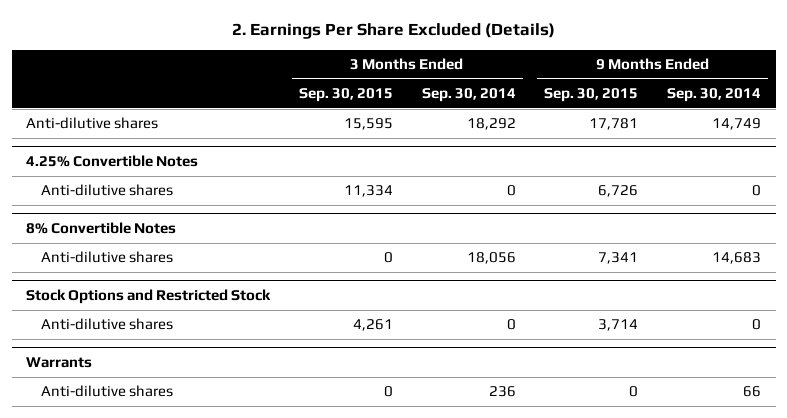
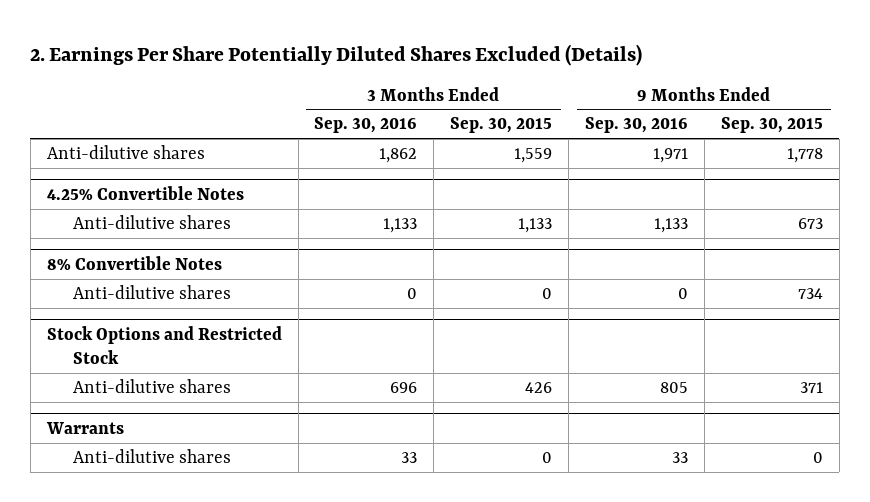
[231,22,555,39] 2. Earnings Per Share Excluded (Details) -> [30,43,643,66] 2. Earnings Per Share Potentially Diluted Shares Excluded (Details)
[421,88,516,103] Sep. 30, 2014 -> none
[667,88,762,103] Sep. 30, 2014 -> none
none -> [314,117,418,134] Sep. 30, 2016
none -> [585,117,689,134] Sep. 30, 2016
[343,118,393,131] 15,595 -> [514,147,553,163] 1,559
[589,118,639,131] 17,781 -> [787,147,824,163] 1,778
[343,185,393,198] 11,334 -> [518,217,553,233] 1,133
[598,185,639,198] 6,726 -> [798,217,824,229] 673
[598,252,639,265] 7,341 -> [798,287,824,299] 734
[352,319,393,332] 4,261 -> [525,381,553,393] 426
[598,319,639,332] 3,714 -> [800,381,824,393] 371

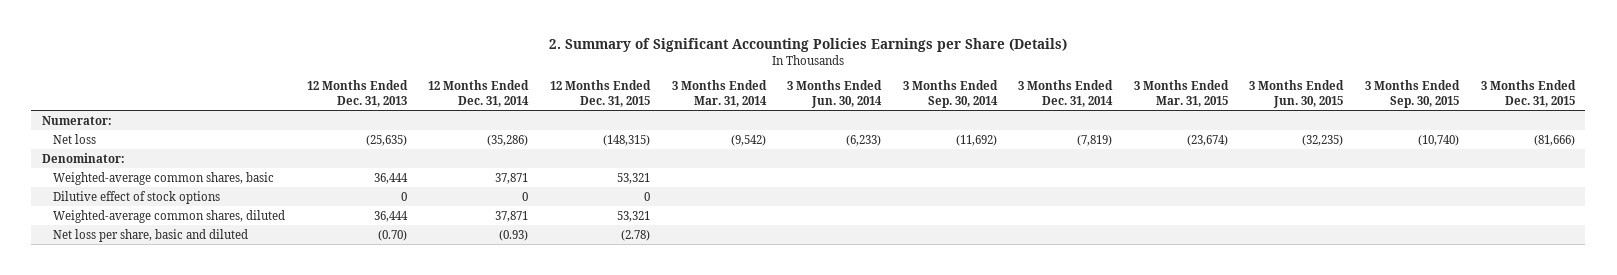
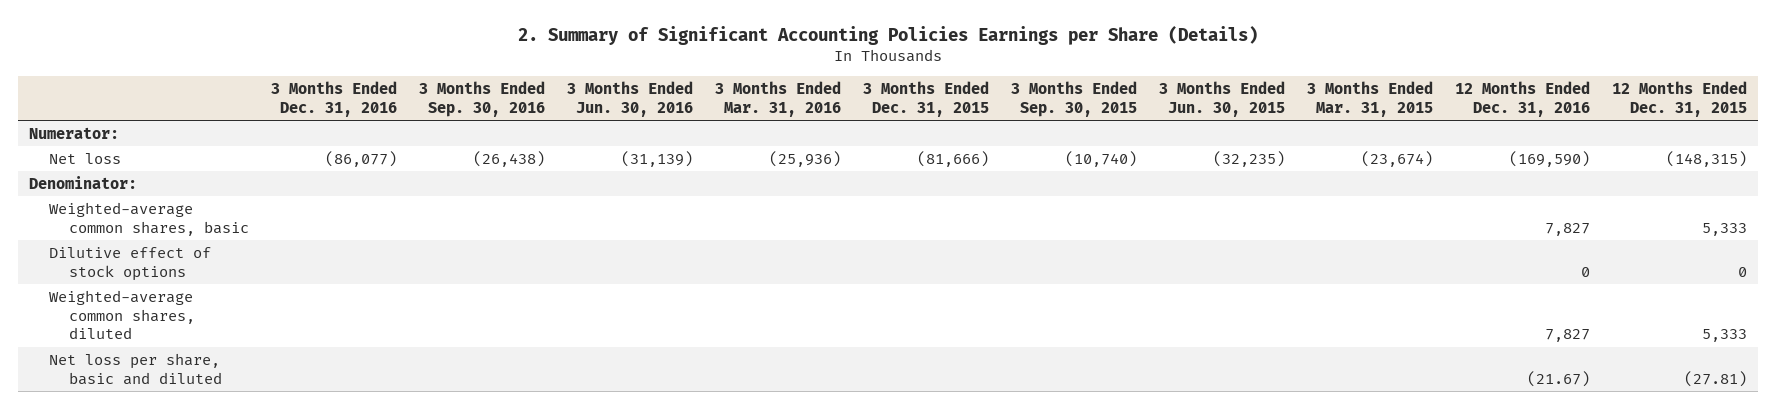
[306,80,408,107] 12 Months Ended Dec. 31, 2013 -> none
[428,80,530,107] 12 Months Ended Dec. 31, 2014 -> none
[671,80,767,107] 3 Months Ended Mar. 31, 2014 -> none
[787,80,883,108] 3 Months Ended Jun. 30, 2014 -> none
[902,80,998,108] 3 Months Ended Sep. 30, 2014 -> none
[1018,80,1114,107] 3 Months Ended Dec. 31, 2014 -> none
none -> [270,81,397,117] 3 Months Ended Dec. 31, 2016
none -> [418,81,545,117] 3 Months Ended Sep. 30, 2016
none -> [567,81,694,117] 3 Months Ended Jun. 30, 2016
none -> [715,81,842,117] 3 Months Ended Mar. 31, 2016
none -> [1455,81,1591,117] 12 Months Ended Dec. 31, 2016
[617,172,651,184] 53,321 -> [1702,222,1748,236] 5,333
[617,210,651,222] 53,321 -> [1702,329,1748,343] 5,333
[621,229,651,241] (2.78) -> [1684,370,1748,387] (27.81)

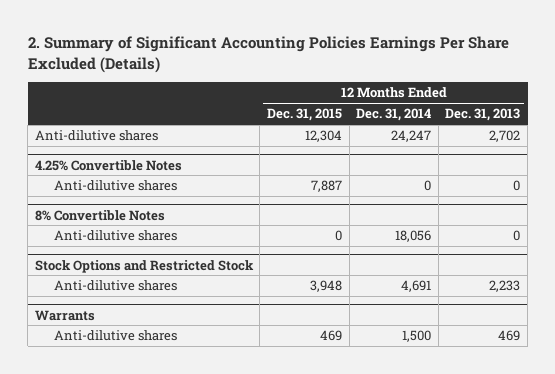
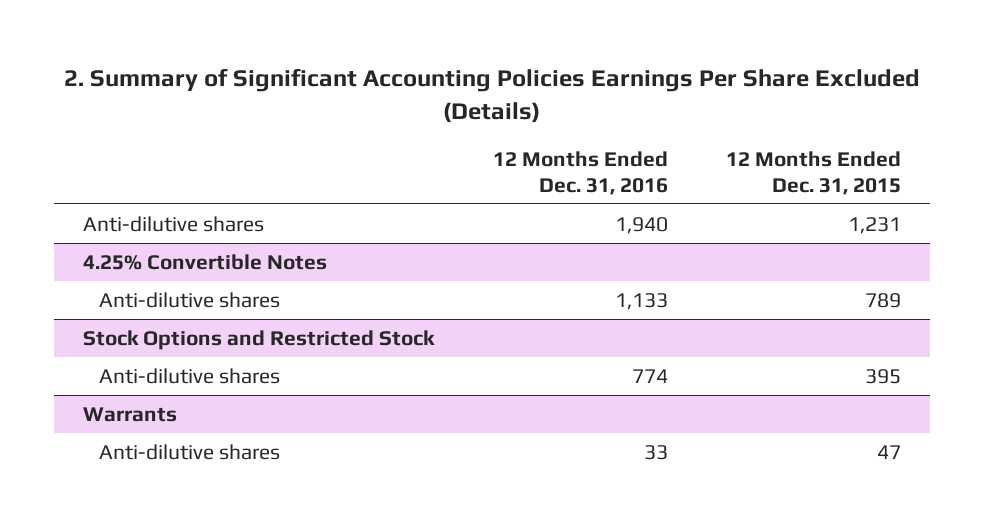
[356,108,432,122] Dec. 31, 2014 -> none
[445,108,521,122] Dec. 31, 2013 -> none
none -> [492,150,668,195] 12 Months Ended Dec. 31, 2016
[304,130,342,143] 12,304 -> [848,216,902,234] 1,231
[34,209,165,221] 8% Convertible Notes -> none
[53,230,177,242] Anti-dilutive shares -> none
[310,180,342,193] 7,887 -> [865,292,902,308] 789
[309,280,342,293] 3,948 -> [865,368,902,384] 395
[319,330,342,342] 469 -> [877,444,902,459] 47

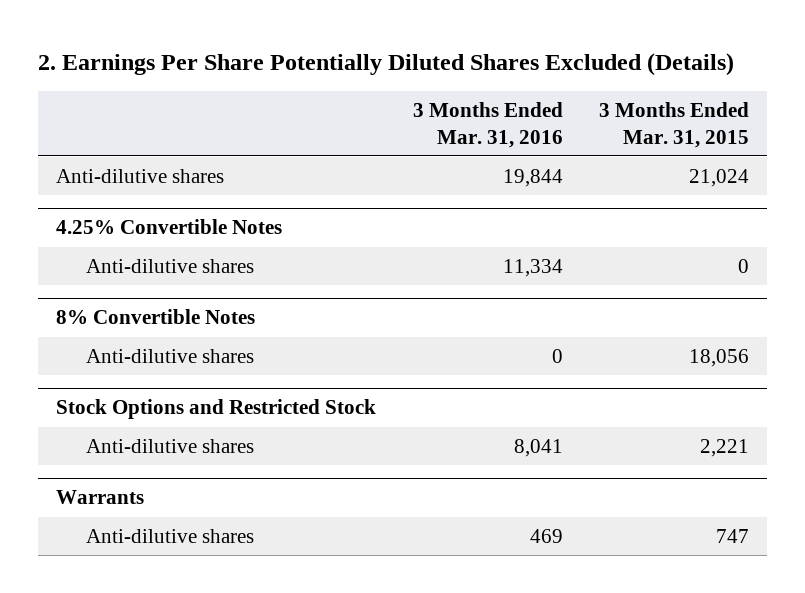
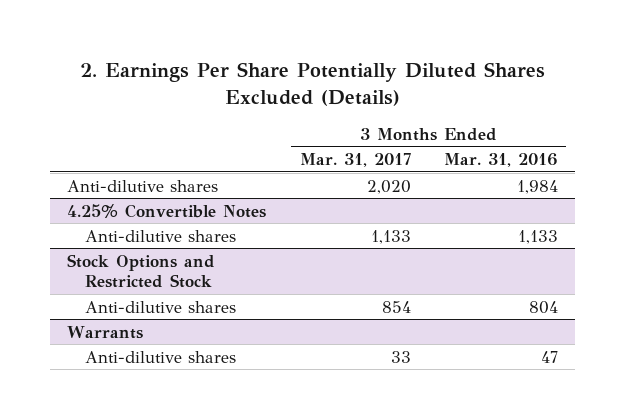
[599,101,750,148] 3 Months Ended Mar. 31, 2015 -> none
none -> [299,152,411,167] Mar. 31, 2017
[502,168,563,187] 19,844 -> [516,179,558,194] 1,984
[56,309,256,325] 8% Convertible Notes -> none
[85,348,254,363] Anti-dilutive shares -> none
[502,258,563,277] 11,334 -> [517,229,558,244] 1,133
[513,438,563,457] 8,041 -> [528,300,558,314] 804
[529,528,563,543] 469 -> [540,350,558,363] 47

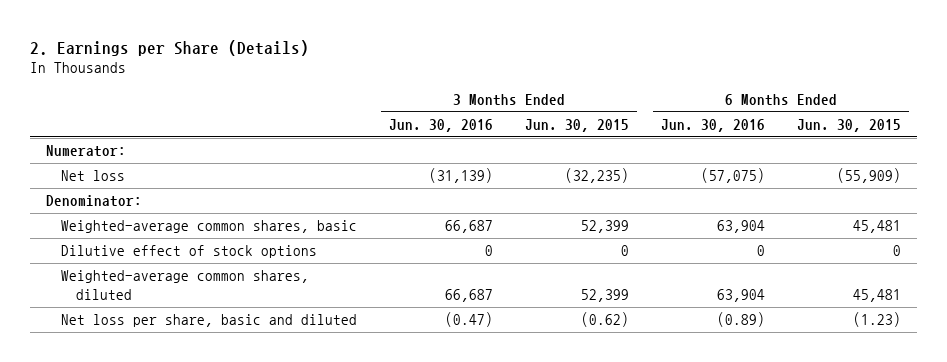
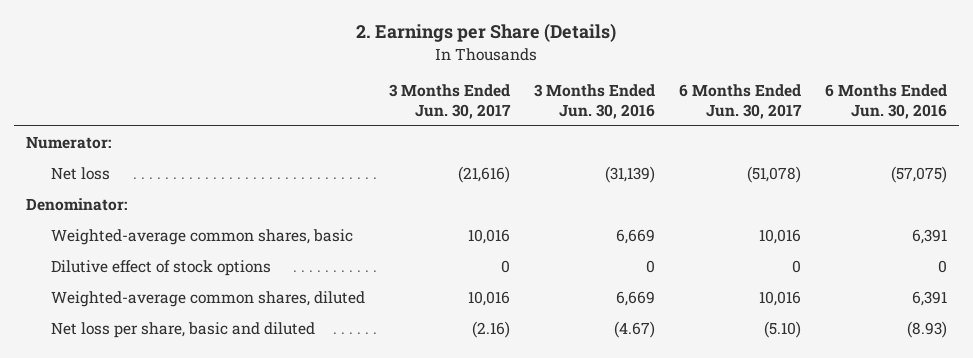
[525,118,630,132] Jun. 30, 2015 -> none
[796,118,901,132] Jun. 30, 2015 -> none
none -> [388,84,511,120] 3 Months Ended Jun. 30, 2017
none -> [678,84,802,120] 6 Months Ended Jun. 30, 2017
[445,220,494,234] 66,687 -> [615,229,655,245] 6,669
[717,220,766,234] 63,904 -> [911,229,947,245] 6,391
[445,288,494,302] 66,687 -> [615,291,655,307] 6,669
[717,288,766,302] 63,904 -> [911,291,947,307] 6,391
[445,312,494,328] (0.47) -> [613,321,655,339] (4.67)
[717,312,766,328] (0.89) -> [906,321,947,339] (8.93)

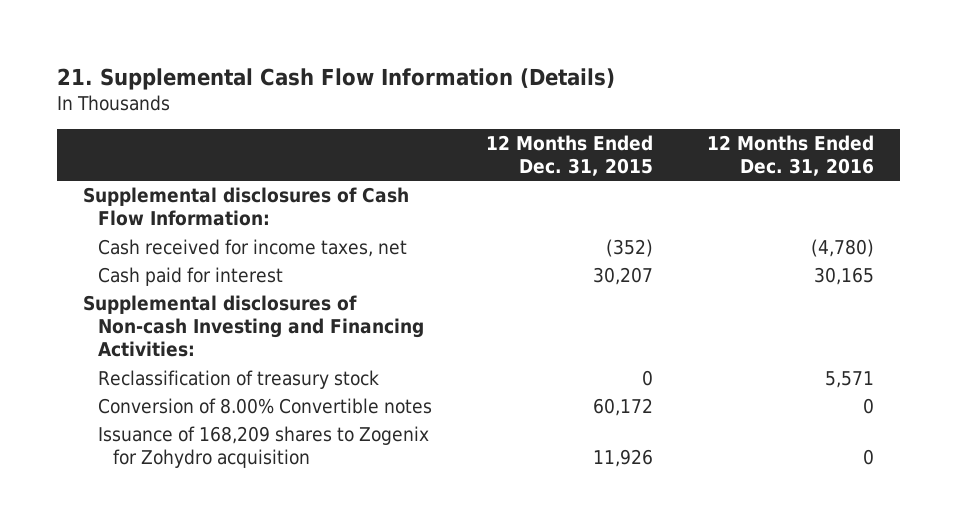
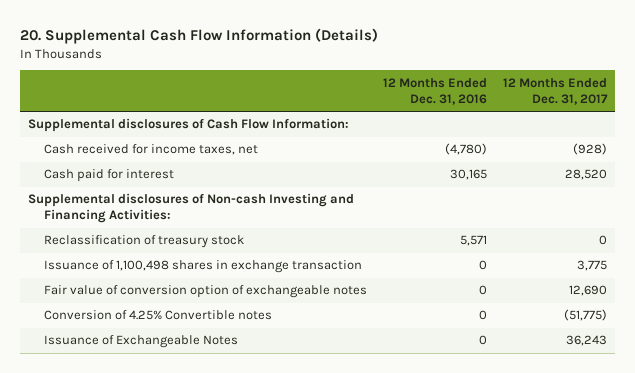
[56,68,615,91] 21. Supplemental Cash Flow Information (Details) -> [20,28,379,45] 20. Supplemental Cash Flow Information (Details)
[485,134,653,177] 12 Months Ended Dec. 31, 2015 -> none
none -> [503,77,609,105] 12 Months Ended Dec. 31, 2017
[98,425,430,469] Issuance of 168,209 shares to Zogenix for Zohydro acquisition -> none
none -> [44,260,363,274] Issuance of 1,100,498 shares in exchange transaction
none -> [44,285,368,299] Fair value of conversion option of exchangeable notes
[98,397,433,414] Conversion of 8.00% Convertible notes -> [44,310,273,321] Conversion of 4.25% Convertible notes
none -> [44,335,239,349] Issuance of Exchangeable Notes

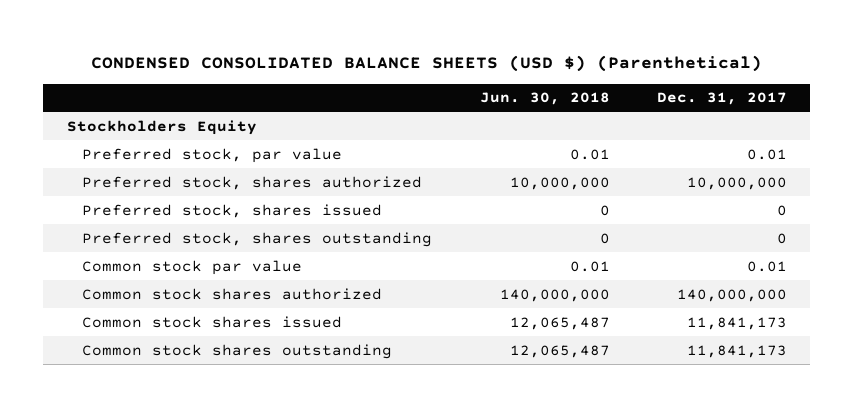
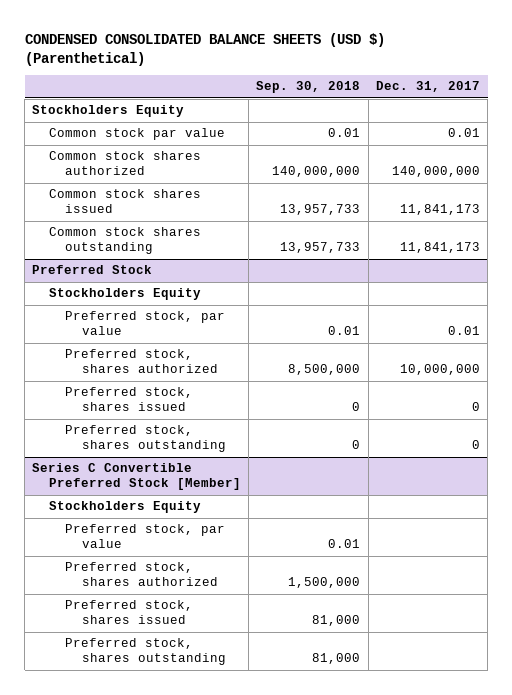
[479,92,610,106] Jun. 30, 2018 -> none
none -> [256,81,361,94] Sep. 30, 2018
[82,147,343,163] Preferred stock, par value -> none
[82,175,423,190] Preferred stock, shares authorized -> none
[82,203,383,218] Preferred stock, shares issued -> none
[82,231,433,247] Preferred stock, shares outstanding -> none
none -> [32,265,153,275] Preferred Stock
none -> [48,288,201,301] Stockholders Equity
none -> [65,311,226,336] Preferred stock, par value
none -> [65,349,218,374] Preferred stock, shares authorized
none -> [65,387,194,412] Preferred stock, shares issued
none -> [65,425,226,453] Preferred stock, shares outstanding
none -> [32,463,241,491] Series C Convertible Preferred Stock [Member]
none -> [48,501,201,514] Stockholders Equity
none -> [65,524,226,549] Preferred stock, par value
none -> [65,562,218,587] Preferred stock, shares authorized
none -> [65,600,194,625] Preferred stock, shares issued
none -> [65,638,226,666] Preferred stock, shares outstanding

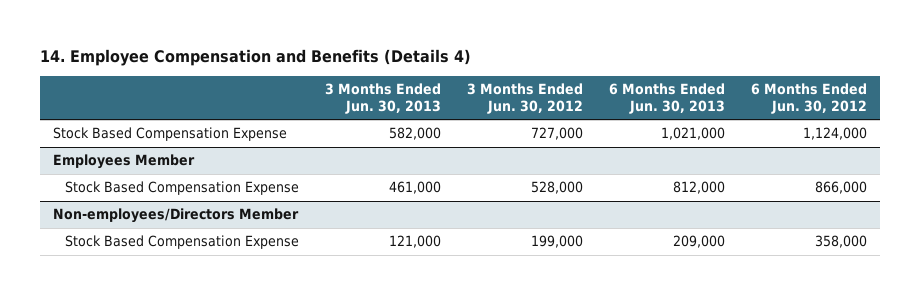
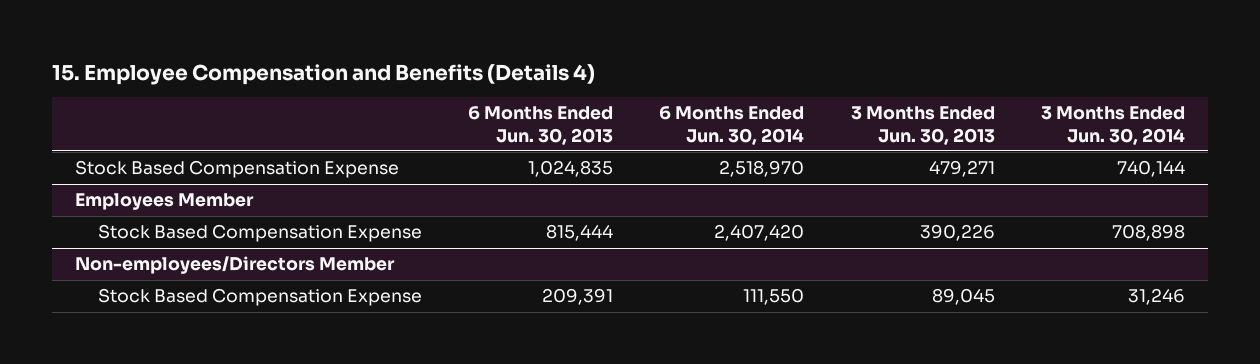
[40,48,472,66] 14. Employee Compensation and Benefits (Details 4) -> [52,63,596,85] 15. Employee Compensation and Benefits (Details 4)
[466,83,583,114] 3 Months Ended Jun. 30, 2012 -> none
[751,83,868,114] 6 Months Ended Jun. 30, 2012 -> none
none -> [659,106,805,145] 6 Months Ended Jun. 30, 2014
none -> [1040,106,1185,145] 3 Months Ended Jun. 30, 2014
[388,127,441,141] 582,000 -> [928,160,995,178] 479,271
[661,127,726,141] 1,021,000 -> [528,160,614,178] 1,024,835
[388,181,441,195] 461,000 -> [919,224,995,242] 390,226
[673,181,726,195] 812,000 -> [546,224,614,242] 815,444
[388,235,441,249] 121,000 -> [931,288,995,306] 89,045
[673,235,726,249] 209,000 -> [542,288,614,306] 209,391

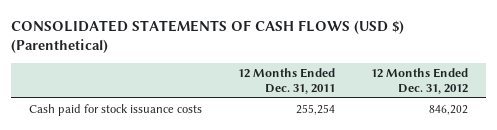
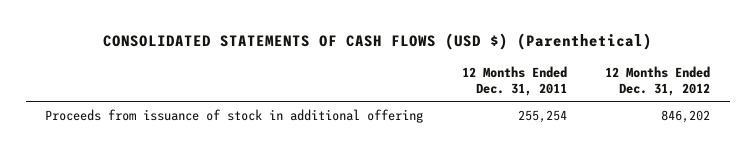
[29,103,203,116] Cash paid for stock issuance costs -> [45,109,424,124] Proceeds from issuance of stock in additional offering

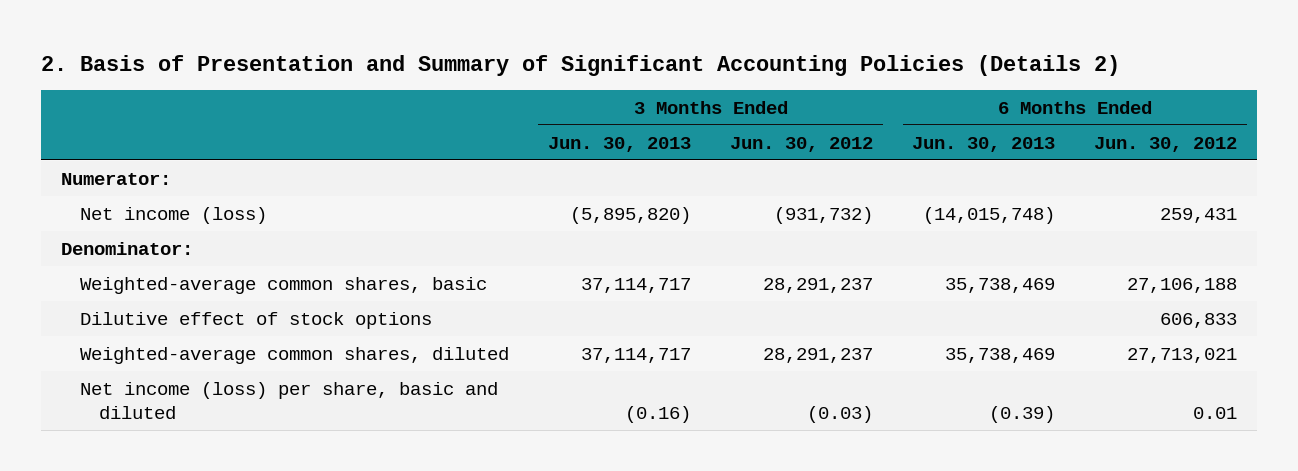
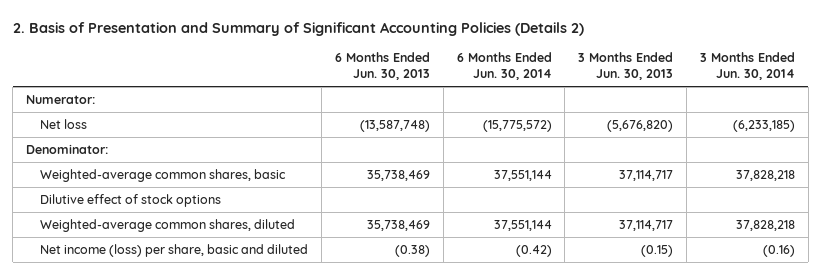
[730,136,874,152] Jun. 30, 2012 -> none
[1094,136,1238,152] Jun. 30, 2012 -> none
none -> [456,52,552,81] 6 Months Ended Jun. 30, 2014
none -> [699,52,795,81] 3 Months Ended Jun. 30, 2014
[80,206,268,224] Net income (loss) -> [40,118,88,129] Net loss
[570,206,692,224] (5,895,820) -> [607,119,674,132] (5,676,820)
[923,206,1056,224] (14,015,748) -> [360,119,431,132] (13,587,748)
[625,405,692,423] (0.16) -> [641,244,674,257] (0.15)
[989,405,1056,423] (0.39) -> [395,244,431,257] (0.38)

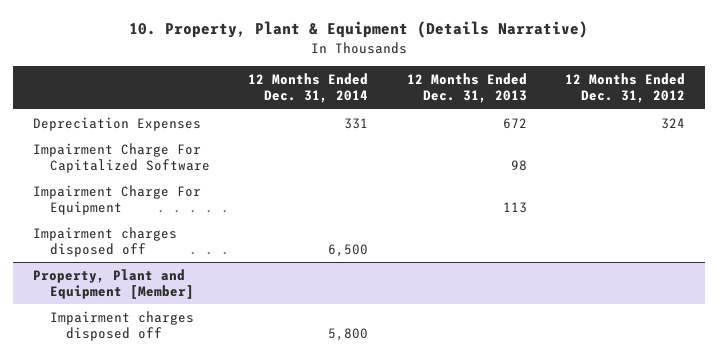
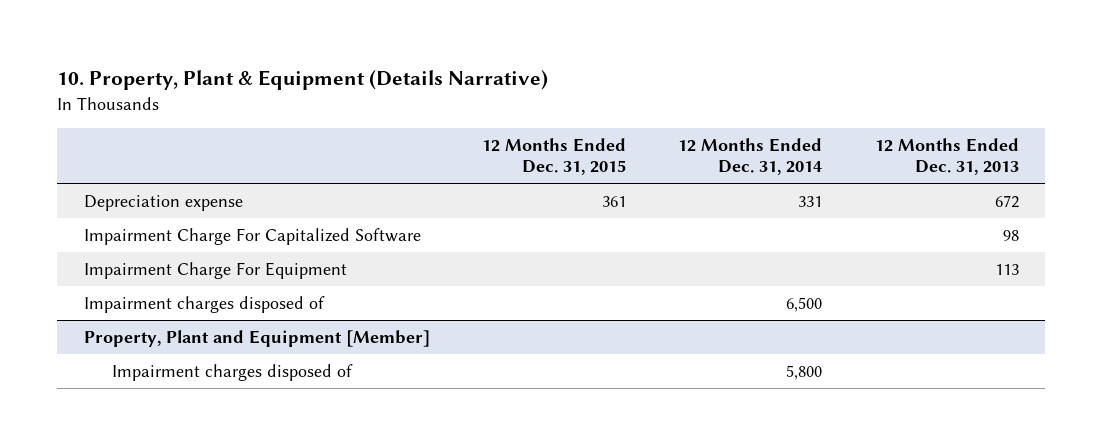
[565,73,686,104] 12 Months Ended Dec. 31, 2012 -> none
none -> [481,137,626,176] 12 Months Ended Dec. 31, 2015
[32,116,201,131] Depreciation Expenses -> [83,194,243,211] Depreciation expense
[32,226,177,257] Impairment charges disposed off -> [83,295,325,313] Impairment charges disposed of
[49,310,194,341] Impairment charges disposed off -> [111,363,353,381] Impairment charges disposed of

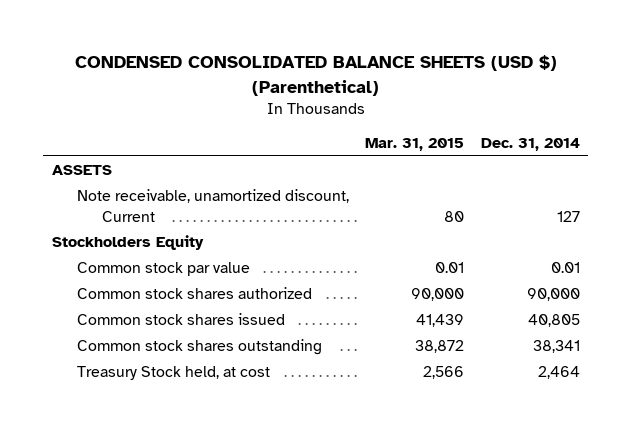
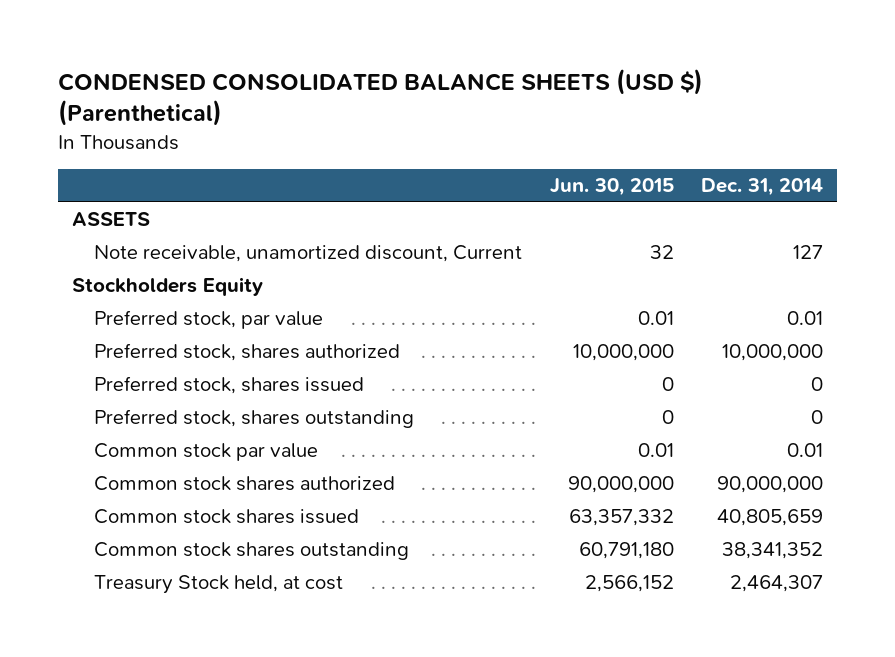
[365,138,465,152] Mar. 31, 2015 -> none
none -> [549,178,674,197] Jun. 30, 2015
none -> [94,310,324,330] Preferred stock, par value
none -> [94,343,401,362] Preferred stock, shares authorized
none -> [94,376,365,395] Preferred stock, shares issued
none -> [94,409,415,429] Preferred stock, shares outstanding
[526,288,580,302] 90,000 -> [717,476,824,494] 90,000,000
[527,314,580,328] 40,805 -> [717,509,824,527] 40,805,659
[532,340,580,354] 38,341 -> [722,542,824,560] 38,341,352
[537,366,580,380] 2,464 -> [730,575,824,593] 2,464,307

